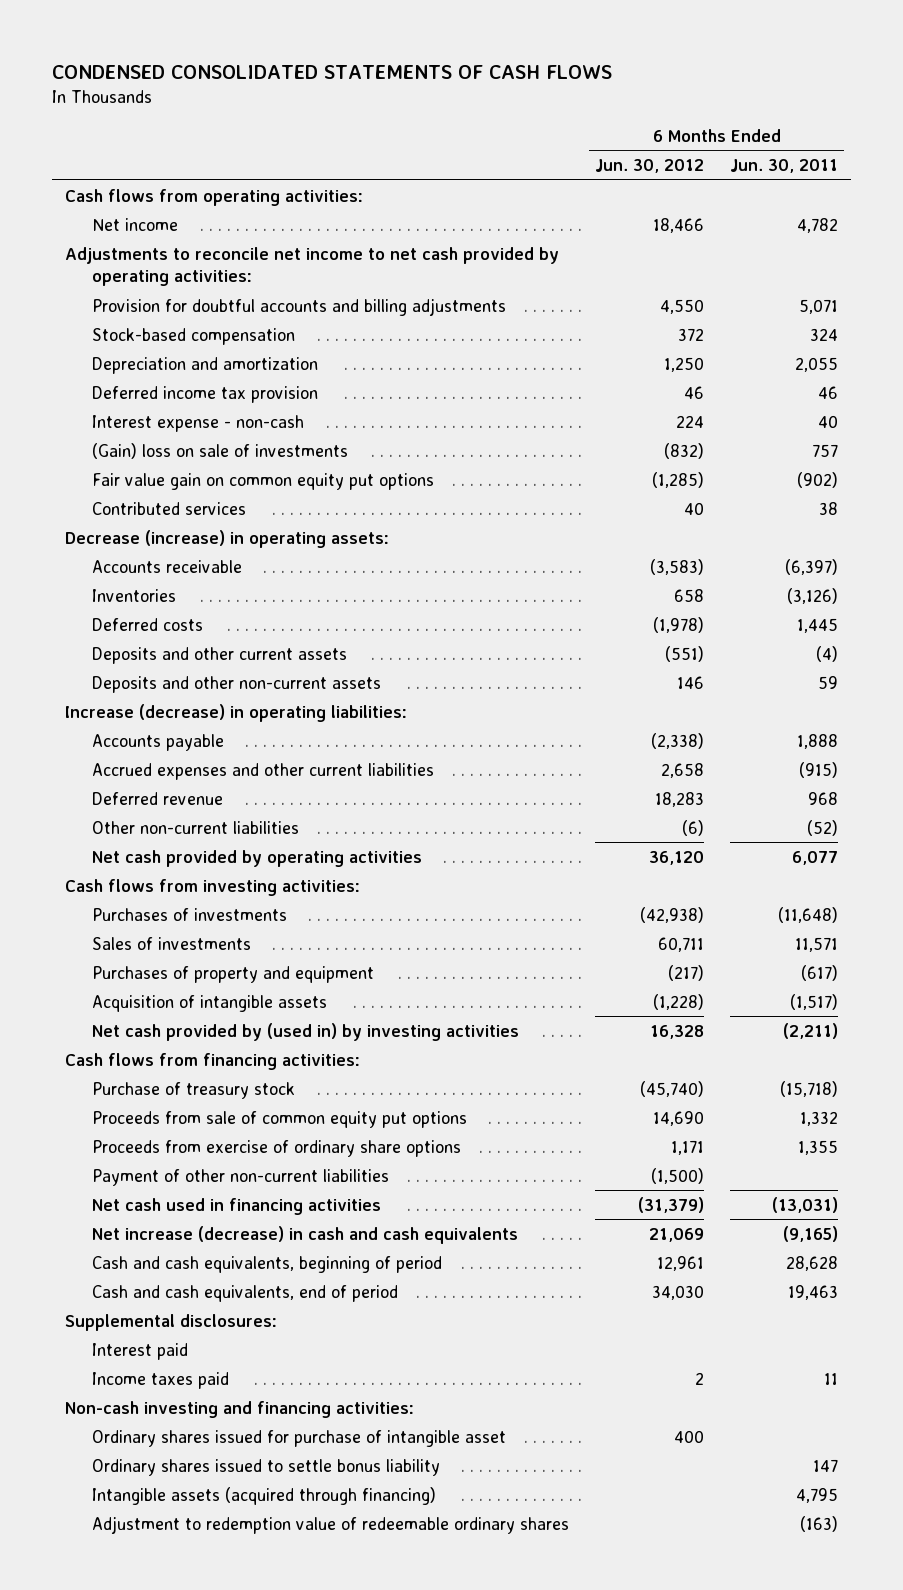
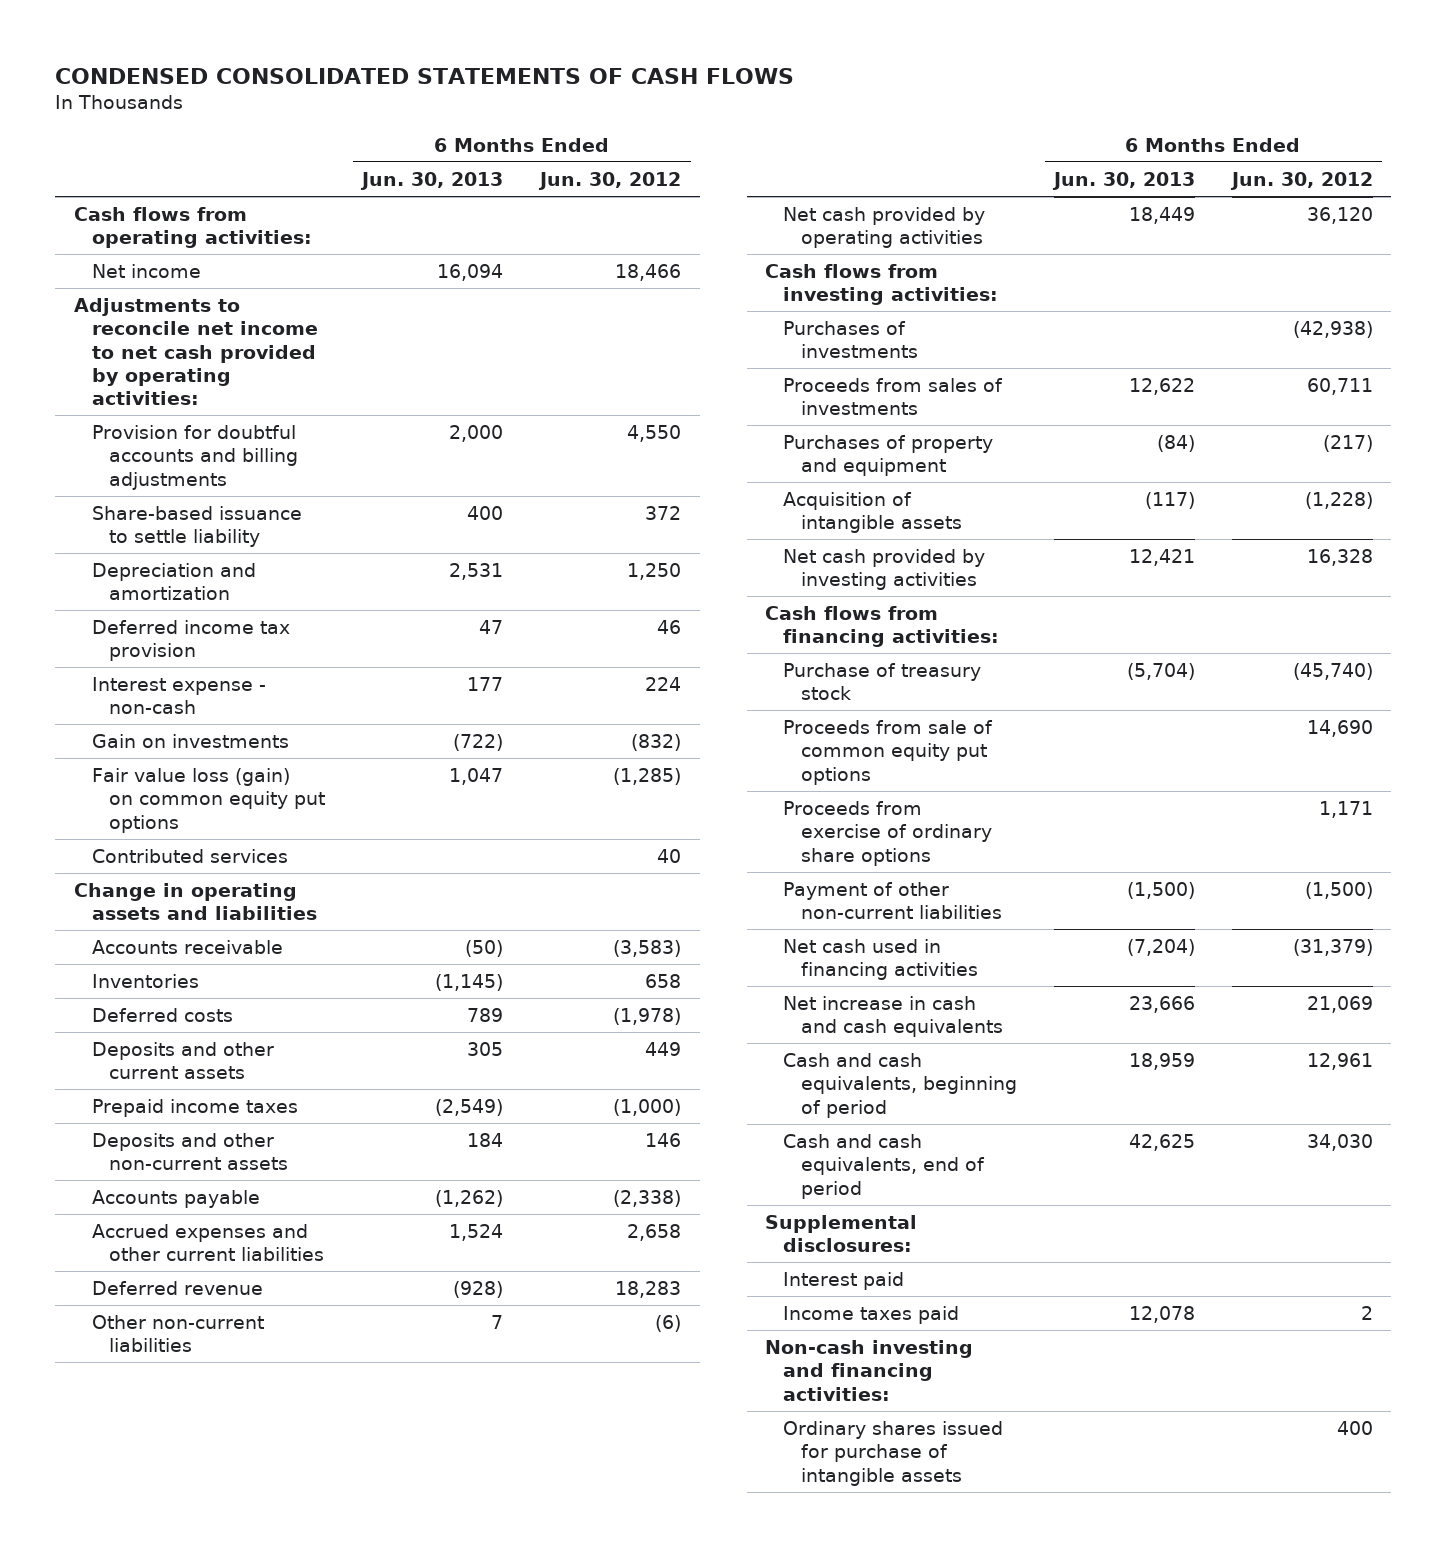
[729,158,838,173] Jun. 30, 2011 -> none
none -> [360,171,504,190] Jun. 30, 2013
[92,327,296,345] Stock-based compensation -> [91,505,302,548] Share-based issuance to settle liability
[92,442,349,459] (Gain) loss on sale of investments -> [91,733,289,748] Gain on investments
[92,472,435,490] Fair value gain on common equity put options -> [91,767,326,833] Fair value loss (gain) on common equity put options
[64,529,389,548] Decrease (increase) in operating assets: -> [73,882,317,921] Change in operating assets and liabilities
[665,645,705,662] (551) -> [645,1041,682,1056] 449
none -> [91,1098,298,1117] Prepaid income taxes
[64,703,407,722] Increase (decrease) in operating liabilities: -> none
[92,936,252,950] Sales of investments -> [782,377,1003,416] Proceeds from sales of investments
[92,1022,520,1041] Net cash provided by (used in) by investing activities -> [782,548,985,591] Net cash provided by investing activities
[92,1225,519,1244] Net increase (decrease) in cash and cash equivalents -> [782,995,1003,1038] Net increase in cash and cash equivalents
[92,1458,441,1476] Ordinary shares issued to settle bonus liability -> none
[92,1486,437,1505] Intangible assets (acquired through financing) -> none
[92,1515,570,1534] Adjustment to redemption value of redeemable ordinary shares -> none
[92,1429,507,1447] Ordinary shares issued for purchase of intangible asset -> [782,1420,1003,1486] Ordinary shares issued for purchase of intangible assets

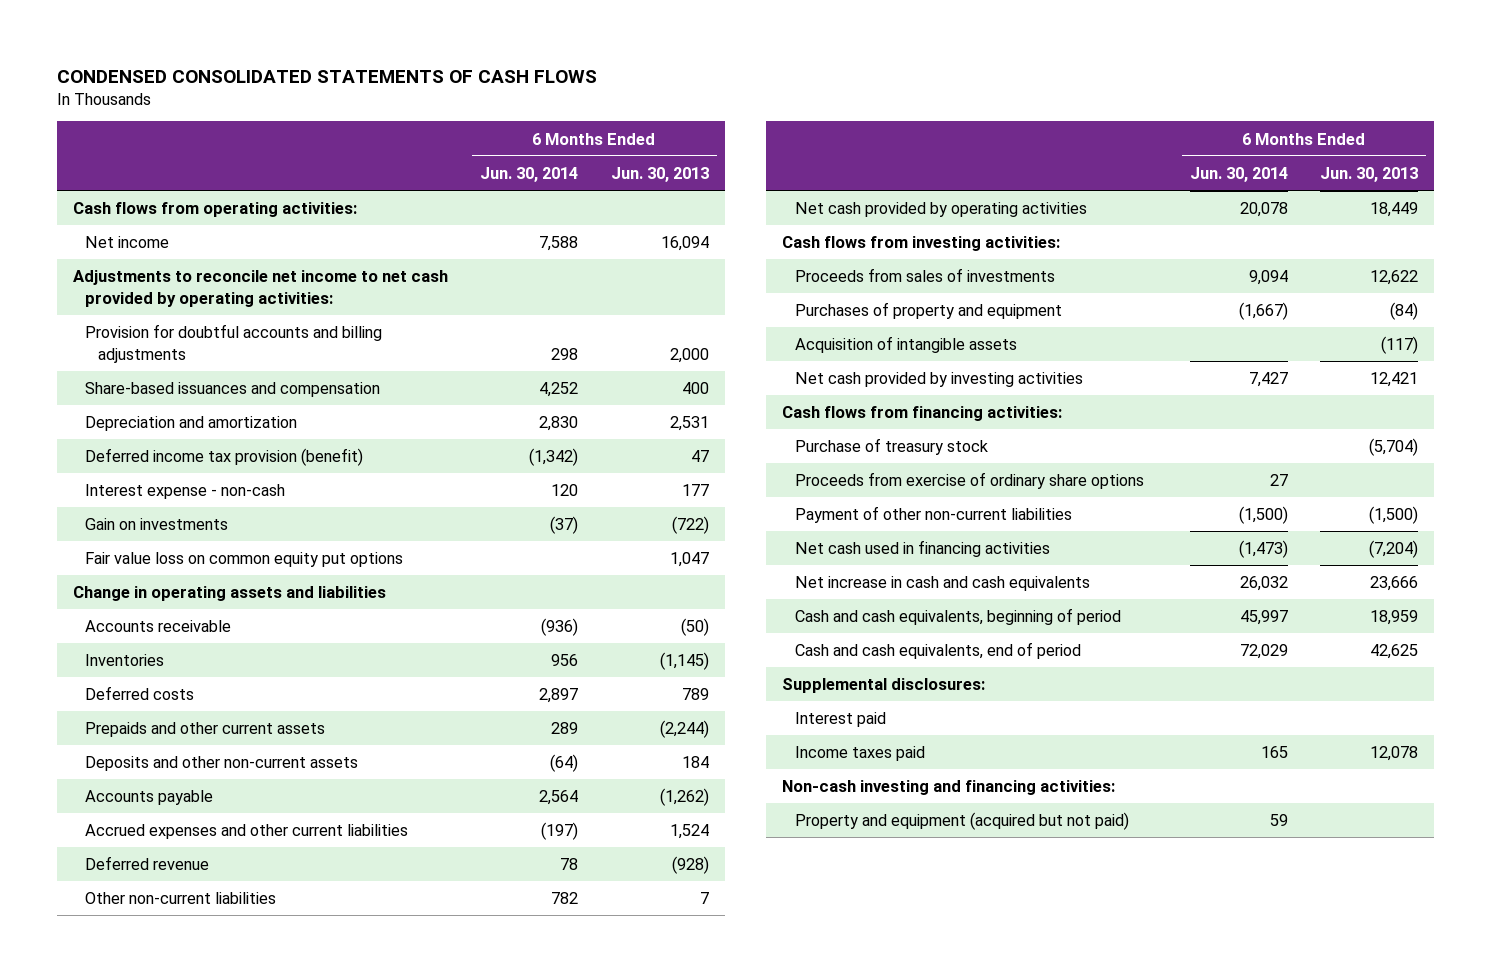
[538,171,682,190] Jun. 30, 2012 -> none
none -> [480,167,579,183] Jun. 30, 2014
[91,505,302,548] Share-based issuance to settle liability -> [85,382,381,398] Share-based issuances and compensation
[91,619,290,662] Deferred income tax provision -> [85,448,364,467] Deferred income tax provision (benefit)
[91,848,288,863] Contributed services -> none
[91,767,326,833] Fair value loss (gain) on common equity put options -> [85,552,404,568] Fair value loss on common equity put options
[91,1098,298,1117] Prepaid income taxes -> none
[91,1041,274,1080] Deposits and other current assets -> [85,722,326,738] Prepaids and other current assets
[467,1041,504,1056] 305 -> [659,720,709,739] (2,244)
[782,320,918,359] Purchases of investments -> none
[782,719,993,785] Proceeds from sale of common equity put options -> none
[782,1420,1003,1486] Ordinary shares issued for purchase of intangible assets -> none
none -> [794,812,1129,831] Property and equipment (acquired but not paid)

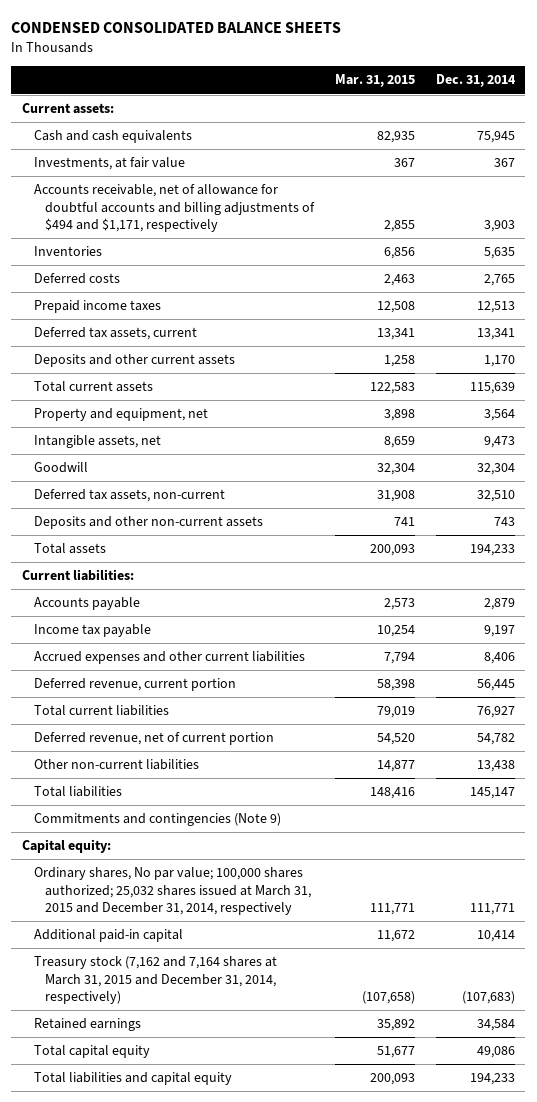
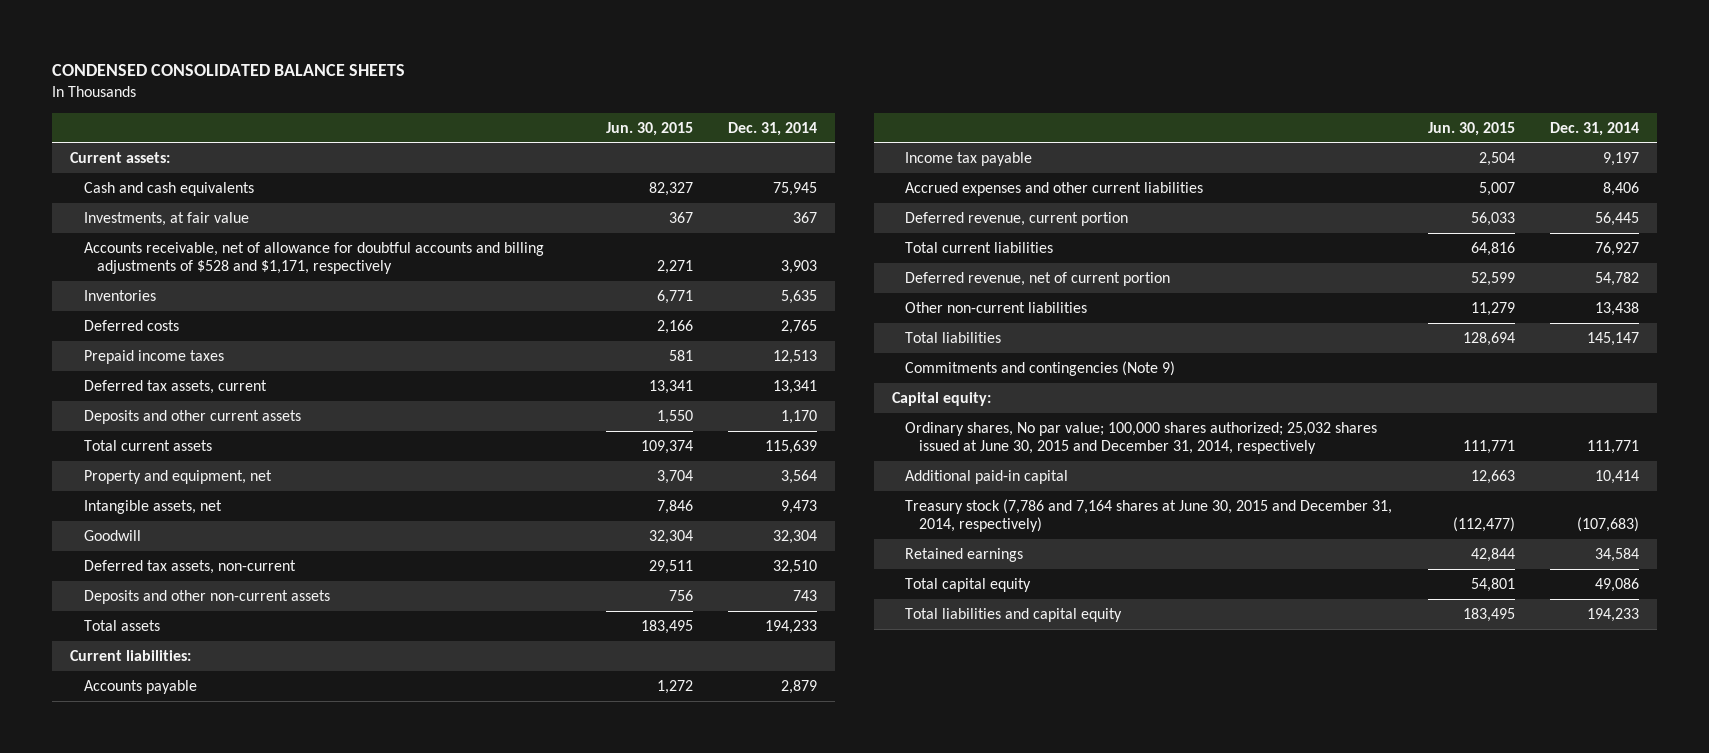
[335,74,416,88] Mar. 31, 2015 -> none
none -> [606,121,694,136] Jun. 30, 2015
[33,184,316,232] Accounts receivable, net of allowance for doubtful accounts and billing adjustments of $494 and $1,171, respectively -> [83,241,544,275] Accounts receivable, net of allowance for doubtful accounts and billing adjustments of $528 and $1,171, respectively
[33,867,312,915] Ordinary shares, No par value; 100,000 shares authorized; 25,032 shares issued at March 31, 2015 and December 31, 2014, respectively -> [905,421,1378,455] Ordinary shares, No par value; 100,000 shares authorized; 25,032 shares issued at June 30, 2015 and December 31, 2014, respectively
[33,956,277,1004] Treasury stock (7,162 and 7,164 shares at March 31, 2015 and December 31, 2014, respectively) -> [905,498,1393,533] Treasury stock (7,786 and 7,164 shares at June 30, 2015 and December 31, 2014, respectively)

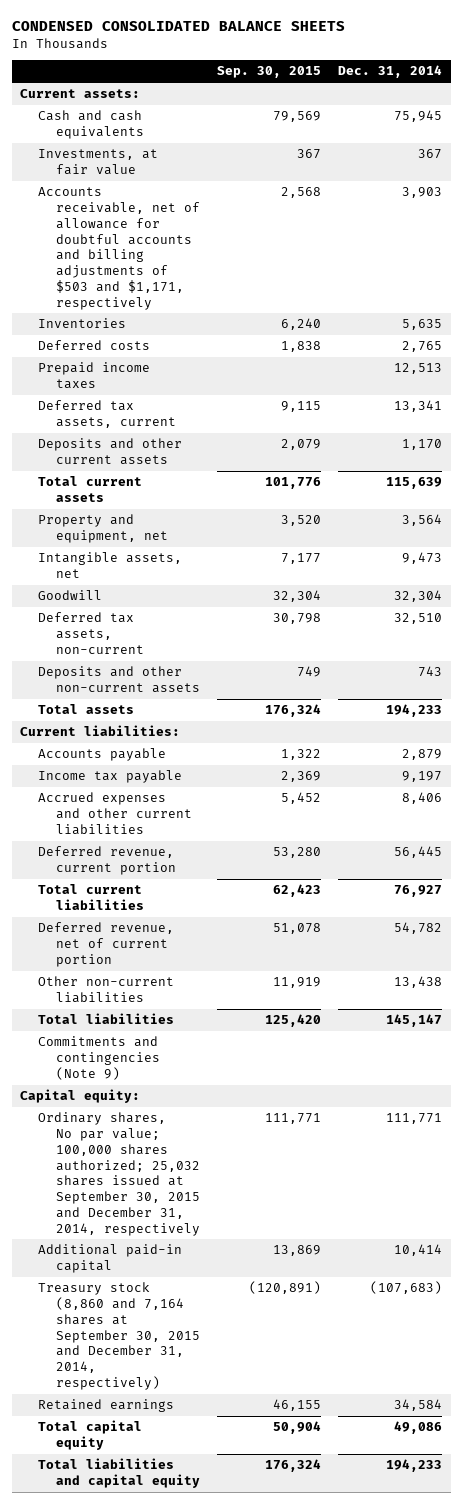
[606,121,694,136] Jun. 30, 2015 -> none
none -> [217,66,322,79] Sep. 30, 2015
[83,241,544,275] Accounts receivable, net of allowance for doubtful accounts and billing adjustments of $528 and $1,171, respectively -> [38,187,200,310] Accounts receivable, net of allowance for doubtful accounts and billing adjustments of $503 and $1,171, respectively
[905,421,1378,455] Ordinary shares, No par value; 100,000 shares authorized; 25,032 shares issued at June 30, 2015 and December 31, 2014, respectively -> [38,1112,200,1236] Ordinary shares, No par value; 100,000 shares authorized; 25,032 shares issued at September 30, 2015 and December 31, 2014, respectively
[905,498,1393,533] Treasury stock (7,786 and 7,164 shares at June 30, 2015 and December 31, 2014, respectively) -> [38,1282,200,1390] Treasury stock (8,860 and 7,164 shares at September 30, 2015 and December 31, 2014, respectively)

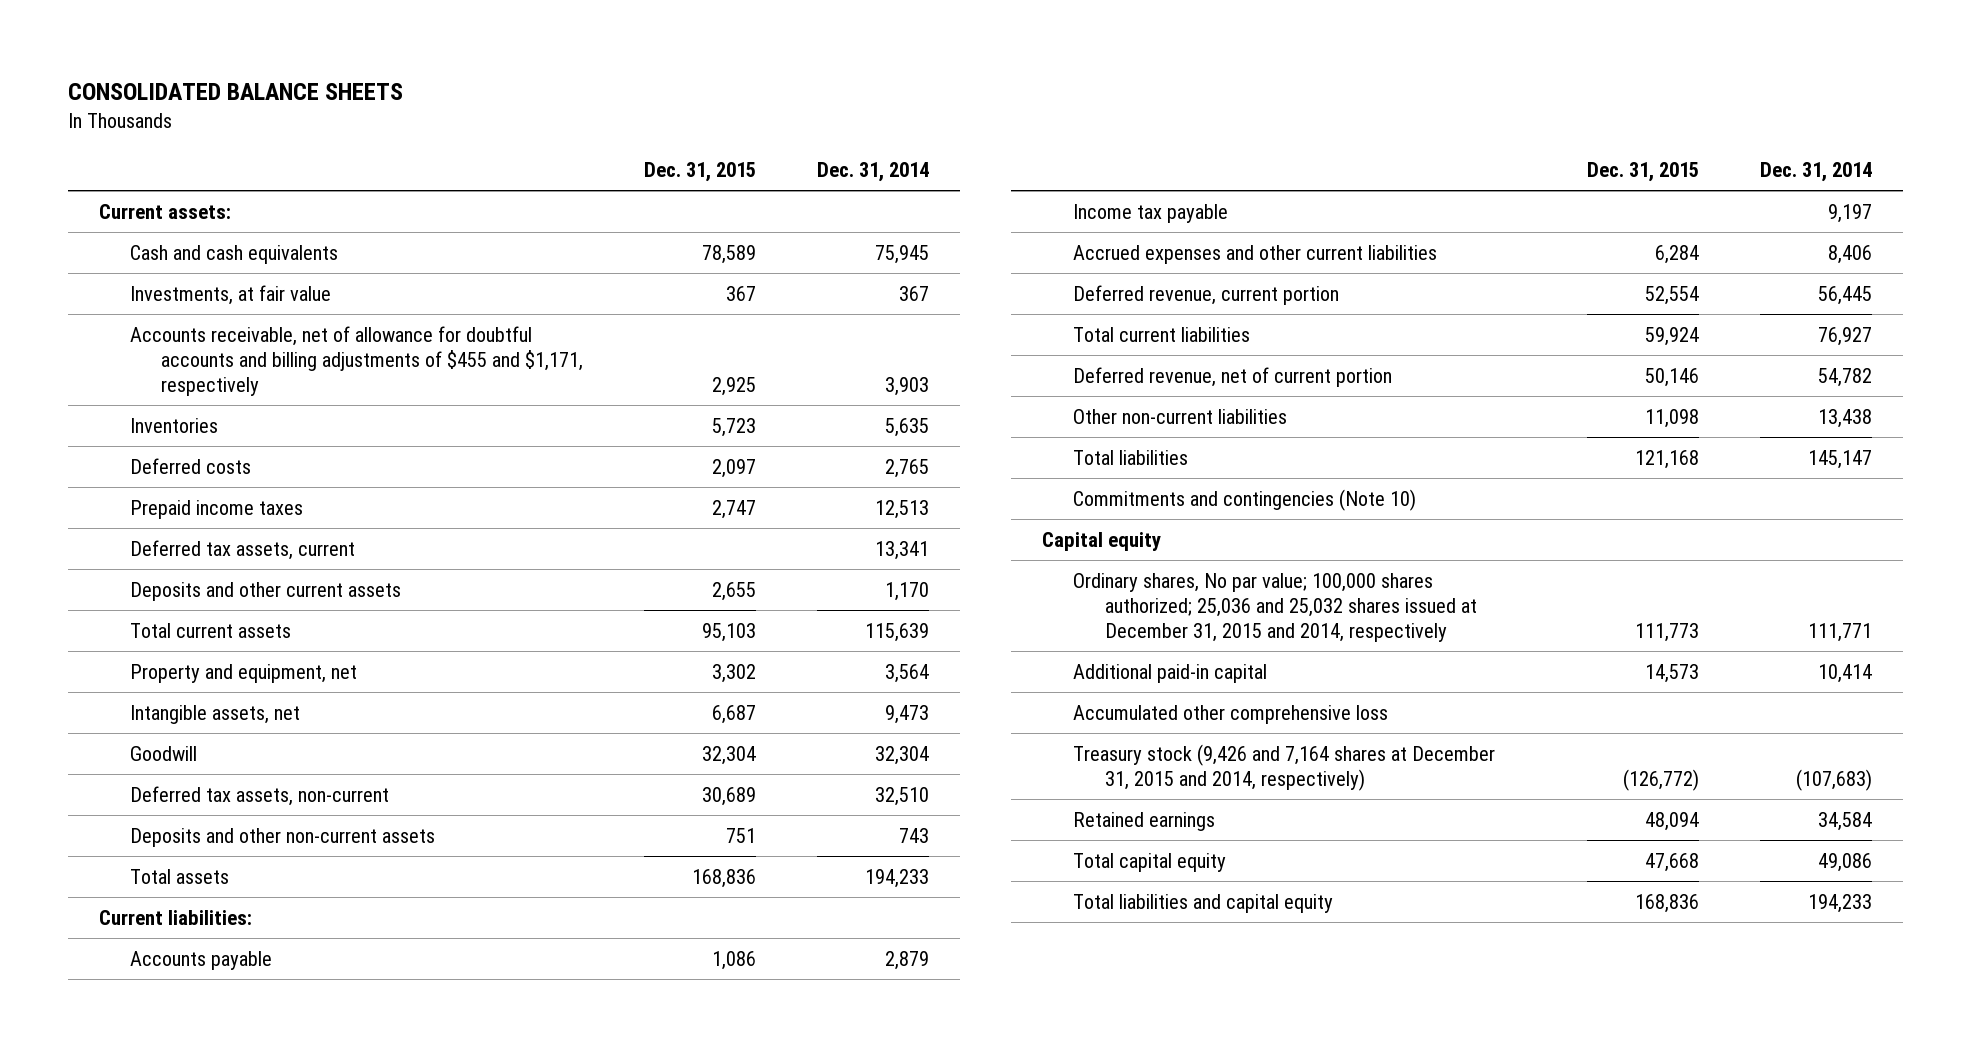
[11,20,345,31] CONDENSED CONSOLIDATED BALANCE SHEETS -> [68,83,404,101] CONSOLIDATED BALANCE SHEETS
[217,66,322,79] Sep. 30, 2015 -> none
none -> [644,161,757,182] Dec. 31, 2015
[38,187,200,310] Accounts receivable, net of allowance for doubtful accounts and billing adjustments of $503 and $1,171, respectively -> [130,325,584,396] Accounts receivable, net of allowance for doubtful accounts and billing adjustments of $455 and $1,171, respectively
[38,1036,160,1080] Commitments and contingencies (Note 9) -> [1073,488,1417,511] Commitments and contingencies (Note 10)
[20,1089,141,1104] Capital equity: -> [1041,531,1161,551] Capital equity
[38,1112,200,1236] Ordinary shares, No par value; 100,000 shares authorized; 25,032 shares issued at September 30, 2015 and December 31, 2014, respectively -> [1073,572,1477,642] Ordinary shares, No par value; 100,000 shares authorized; 25,036 and 25,032 shares issued at December 31, 2015 and 2014, respectively
none -> [1073,704,1389,724] Accumulated other comprehensive loss
[38,1282,200,1390] Treasury stock (8,860 and 7,164 shares at September 30, 2015 and December 31, 2014, respectively) -> [1073,743,1496,791] Treasury stock (9,426 and 7,164 shares at December 31, 2015 and 2014, respectively)

